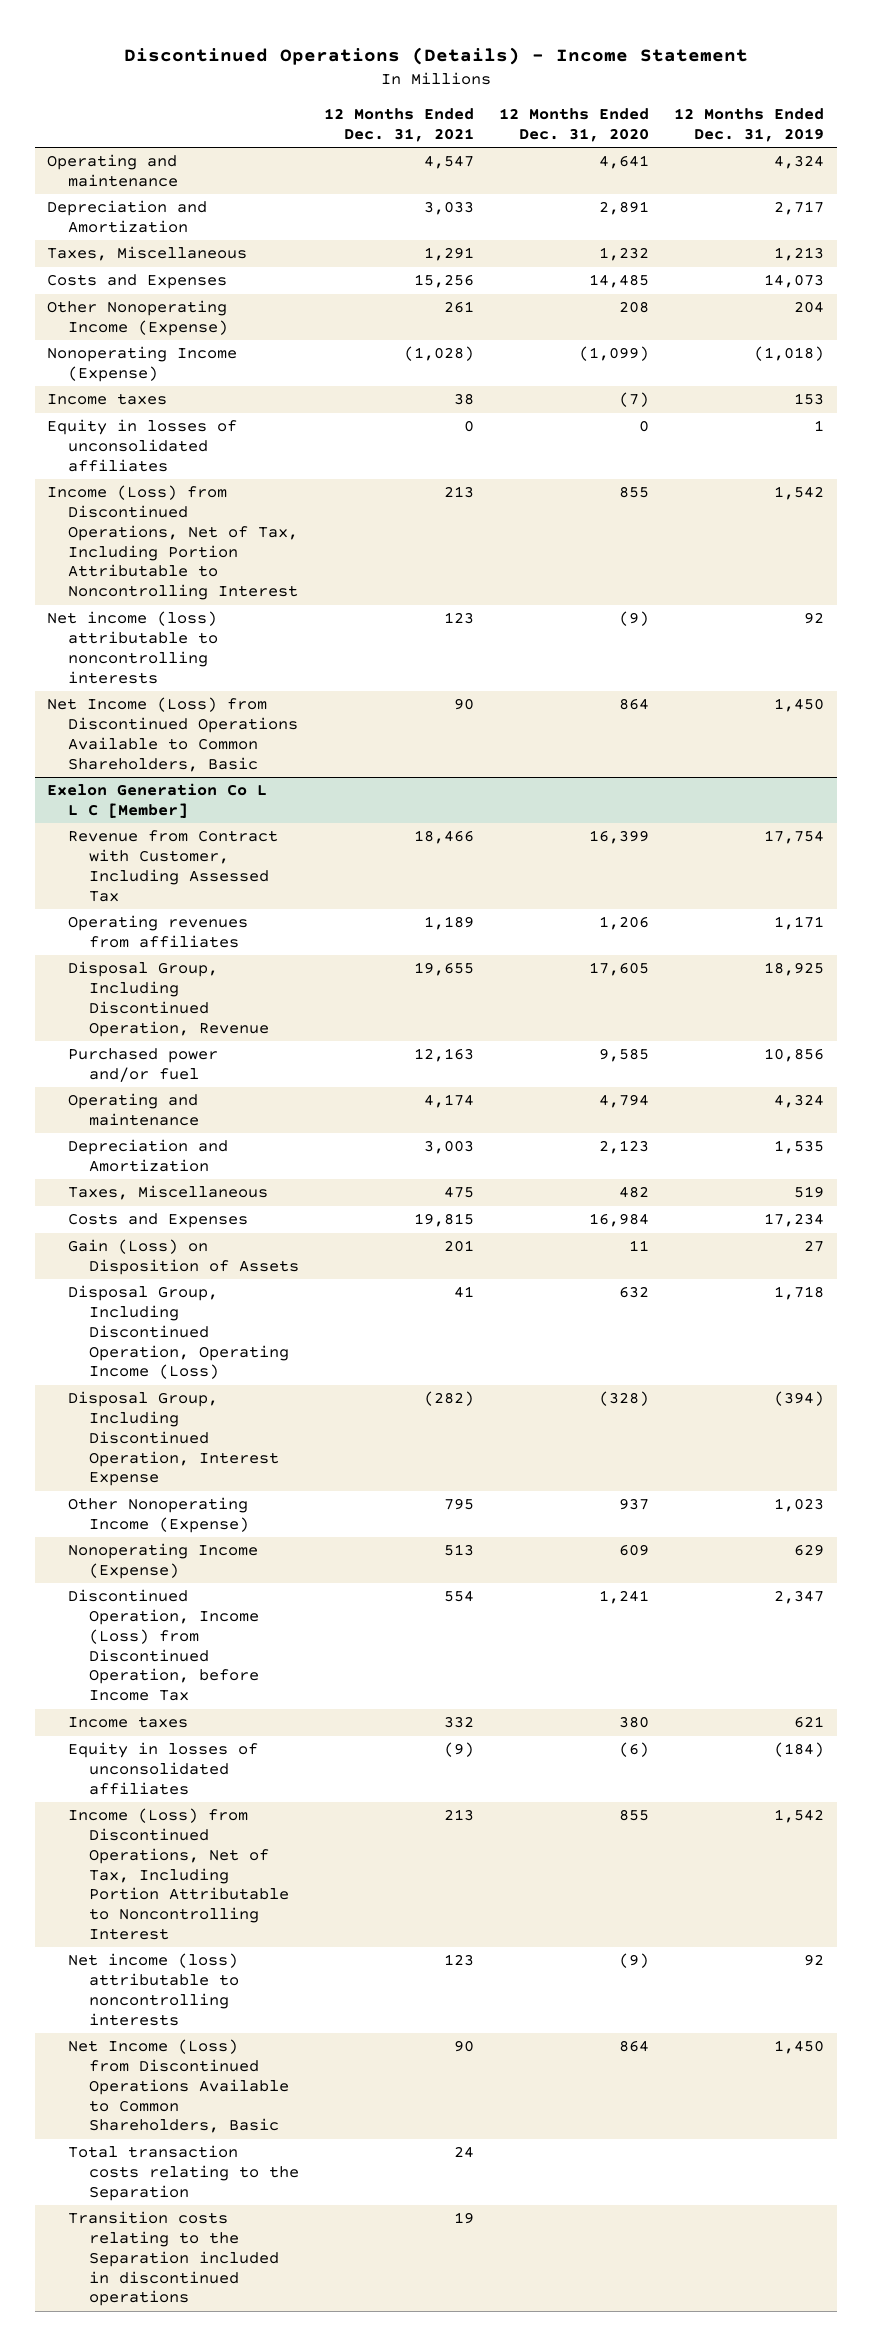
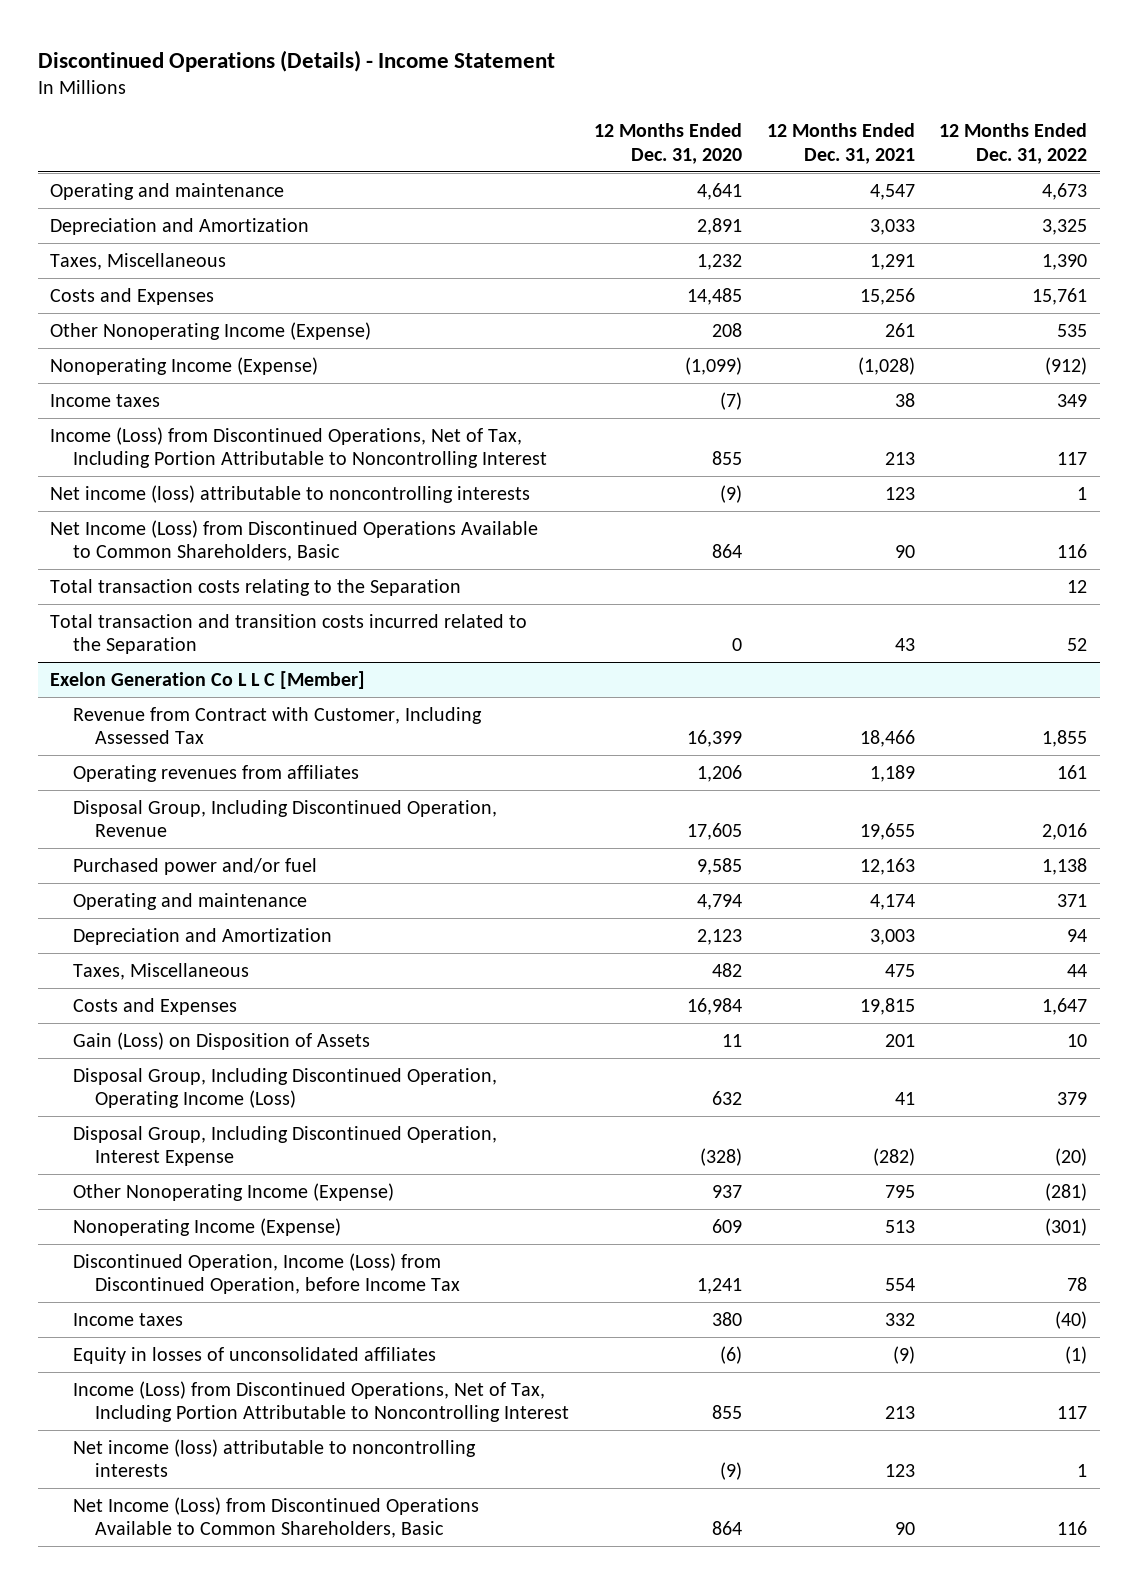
[674,108,825,143] 12 Months Ended Dec. 31, 2019 -> none
none -> [939,123,1088,164] 12 Months Ended Dec. 31, 2022
[47,419,238,472] Equity in losses of unconsolidated affiliates -> none
none -> [50,578,462,596] Total transaction costs relating to the Separation
none -> [50,613,528,655] Total transaction and transition costs incurred related to the Separation
[68,2145,299,2201] Total transaction costs relating to the Separation -> none
[68,2211,279,2307] Transition costs relating to the Separation included in discontinued operations -> none

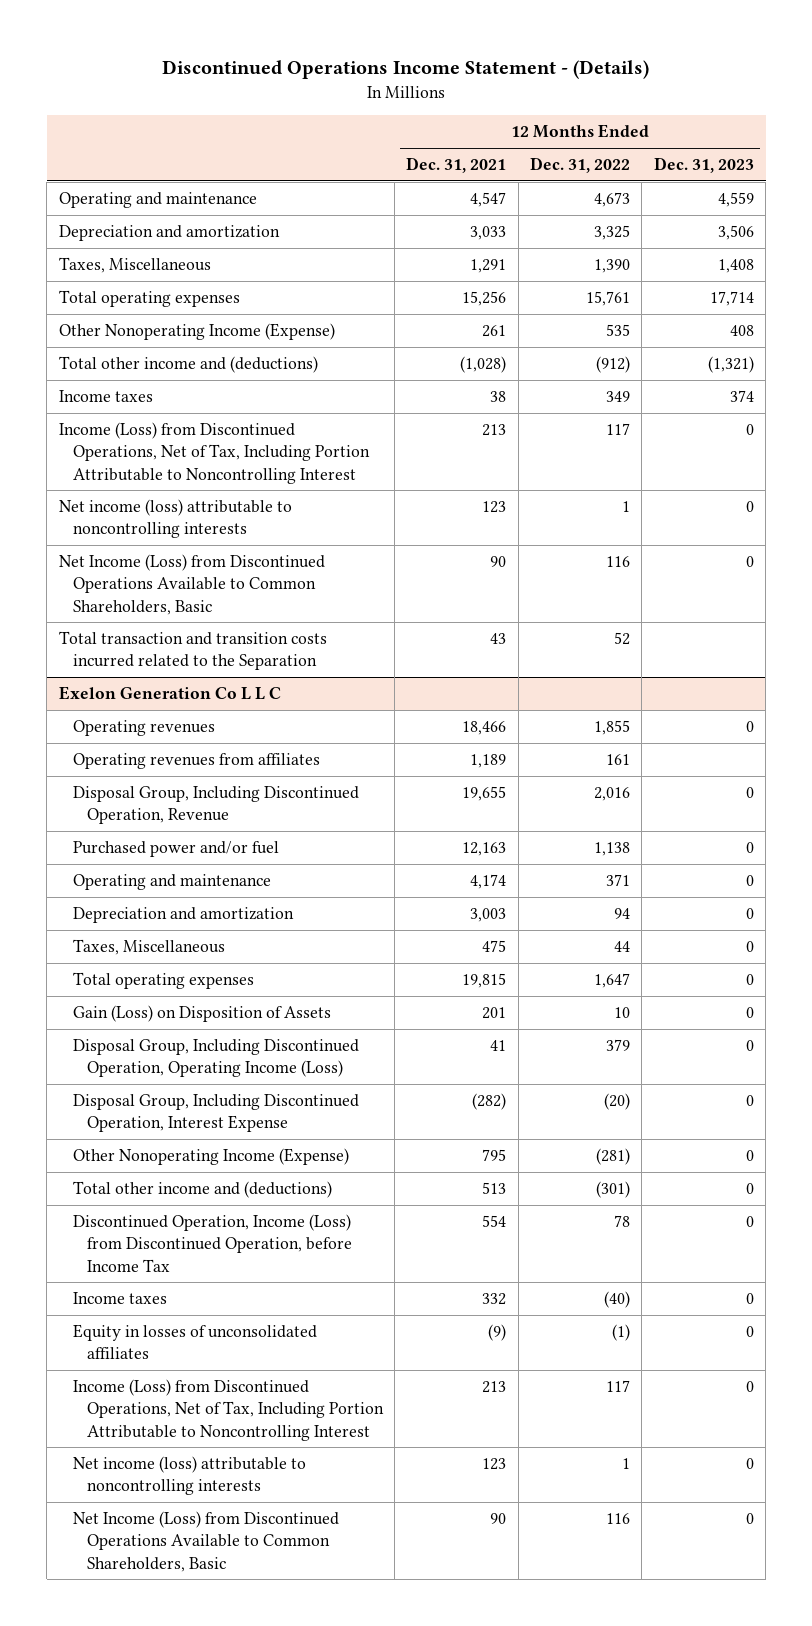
[37,49,555,72] Discontinued Operations (Details) - Income Statement -> [162,59,650,79] Discontinued Operations Income Statement - (Details)
[593,123,742,164] 12 Months Ended Dec. 31, 2020 -> none
none -> [653,157,754,174] Dec. 31, 2023
[50,217,310,235] Depreciation and Amortization -> [58,225,280,242] Depreciation and amortization
[50,287,215,305] Costs and Expenses -> [58,290,240,308] Total operating expenses
[50,356,319,375] Nonoperating Income (Expense) -> [58,356,318,374] Total other income and (deductions)
[50,578,462,596] Total transaction costs relating to the Separation -> none
[50,670,366,689] Exelon Generation Co L L C [Member] -> [58,686,281,701] Exelon Generation Co L L C
[72,706,482,745] Revenue from Contract with Customer, Including Assessed Tax -> [72,720,215,737] Operating revenues
[72,927,332,945] Depreciation and Amortization -> [72,907,294,924] Depreciation and amortization
[72,997,237,1015] Costs and Expenses -> [72,972,254,990] Total operating expenses
[72,1217,341,1236] Nonoperating Income (Expense) -> [72,1181,332,1199] Total other income and (deductions)

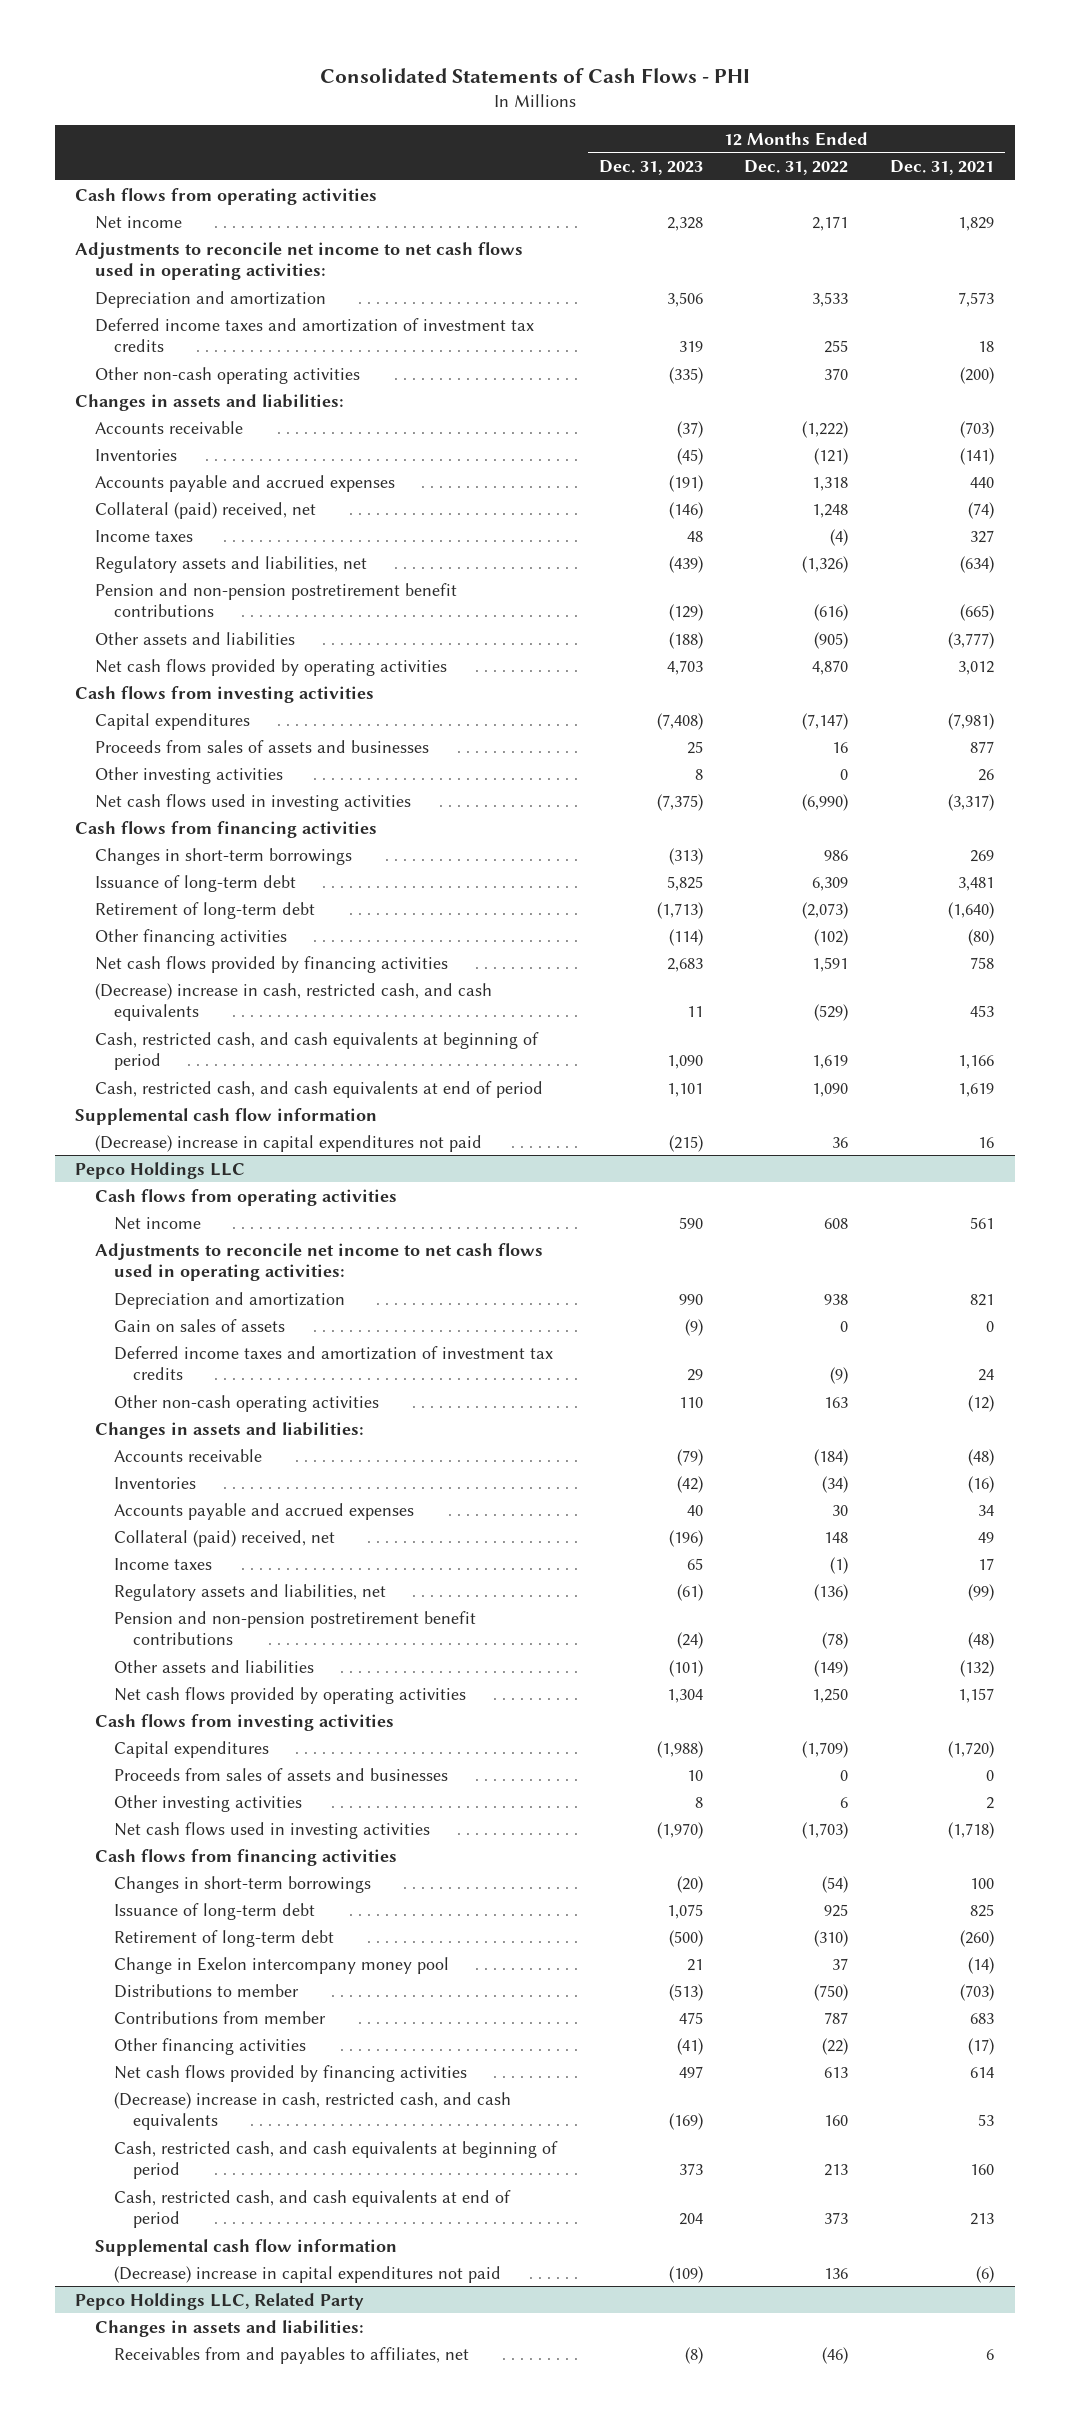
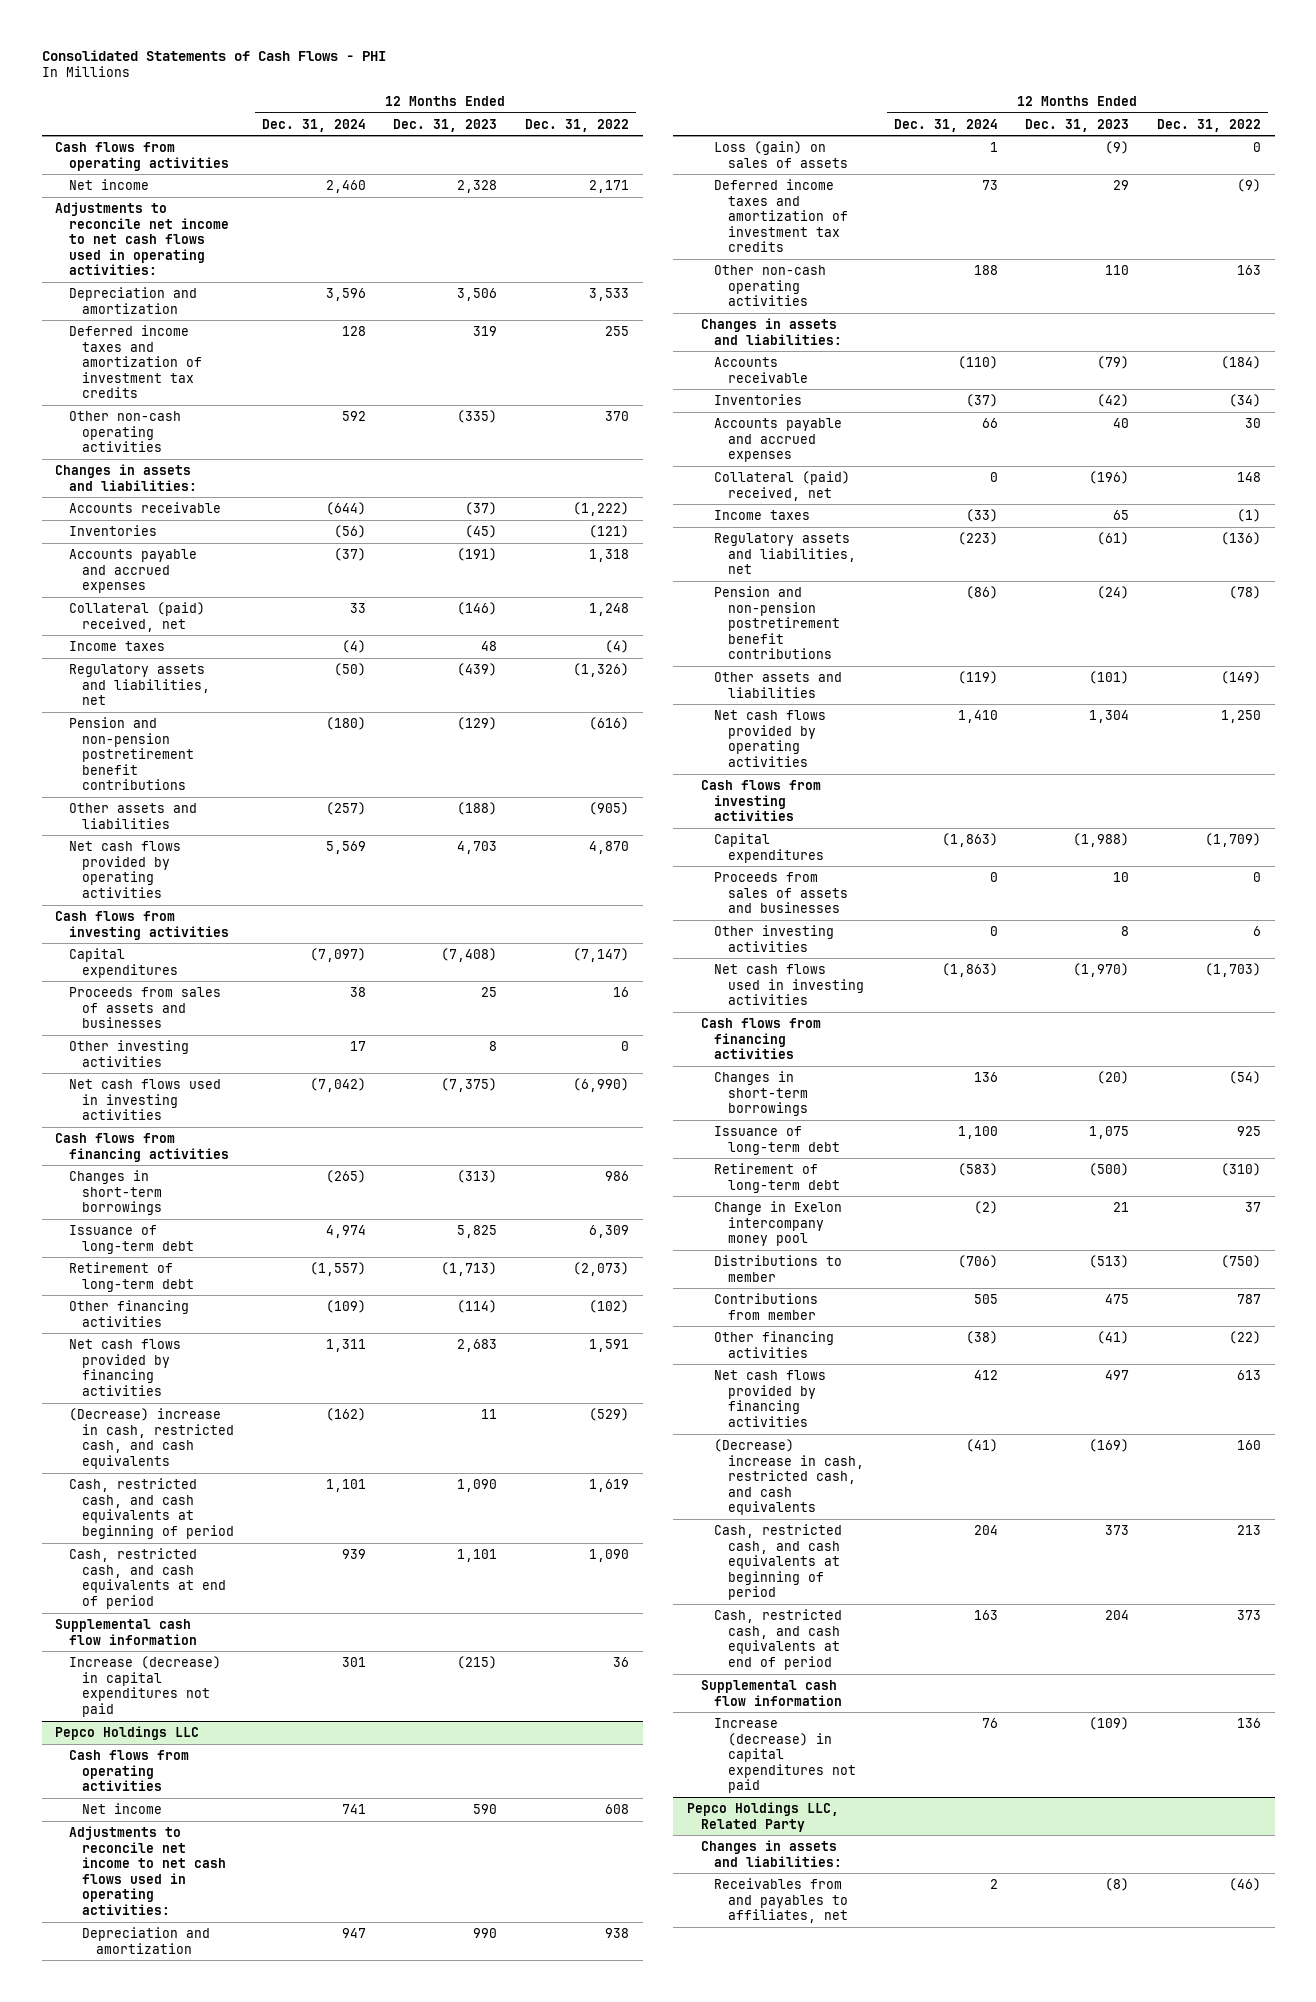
[890,160,995,176] Dec. 31, 2021 -> none
none -> [261,118,366,132] Dec. 31, 2024
[94,1134,482,1152] (Decrease) increase in capital expenditures not paid -> [68,1655,221,1717] Increase (decrease) in capital expenditures not paid
[113,1318,285,1332] Gain on sales of assets -> [714,140,848,168] Loss (gain) on sales of assets
[113,2265,501,2283] (Decrease) increase in capital expenditures not paid -> [714,1717,856,1794] Increase (decrease) in capital expenditures not paid

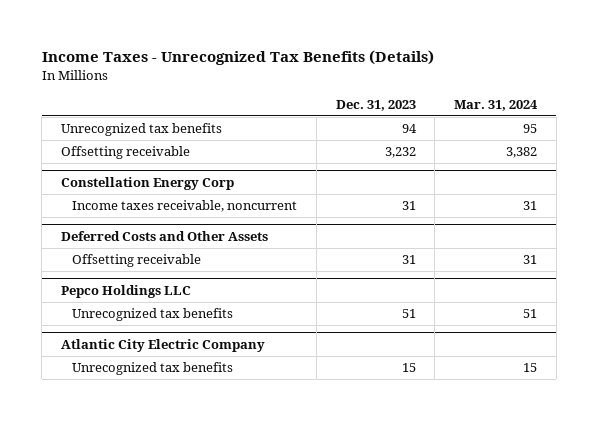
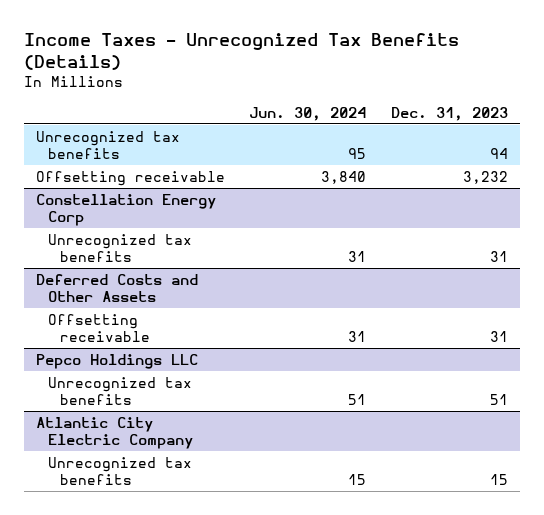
[454,100,539,112] Mar. 31, 2024 -> none
none -> [249,106,367,121] Jun. 30, 2024
[72,200,298,213] Income taxes receivable, noncurrent -> none
none -> [47,233,192,262] Unrecognized tax benefits

